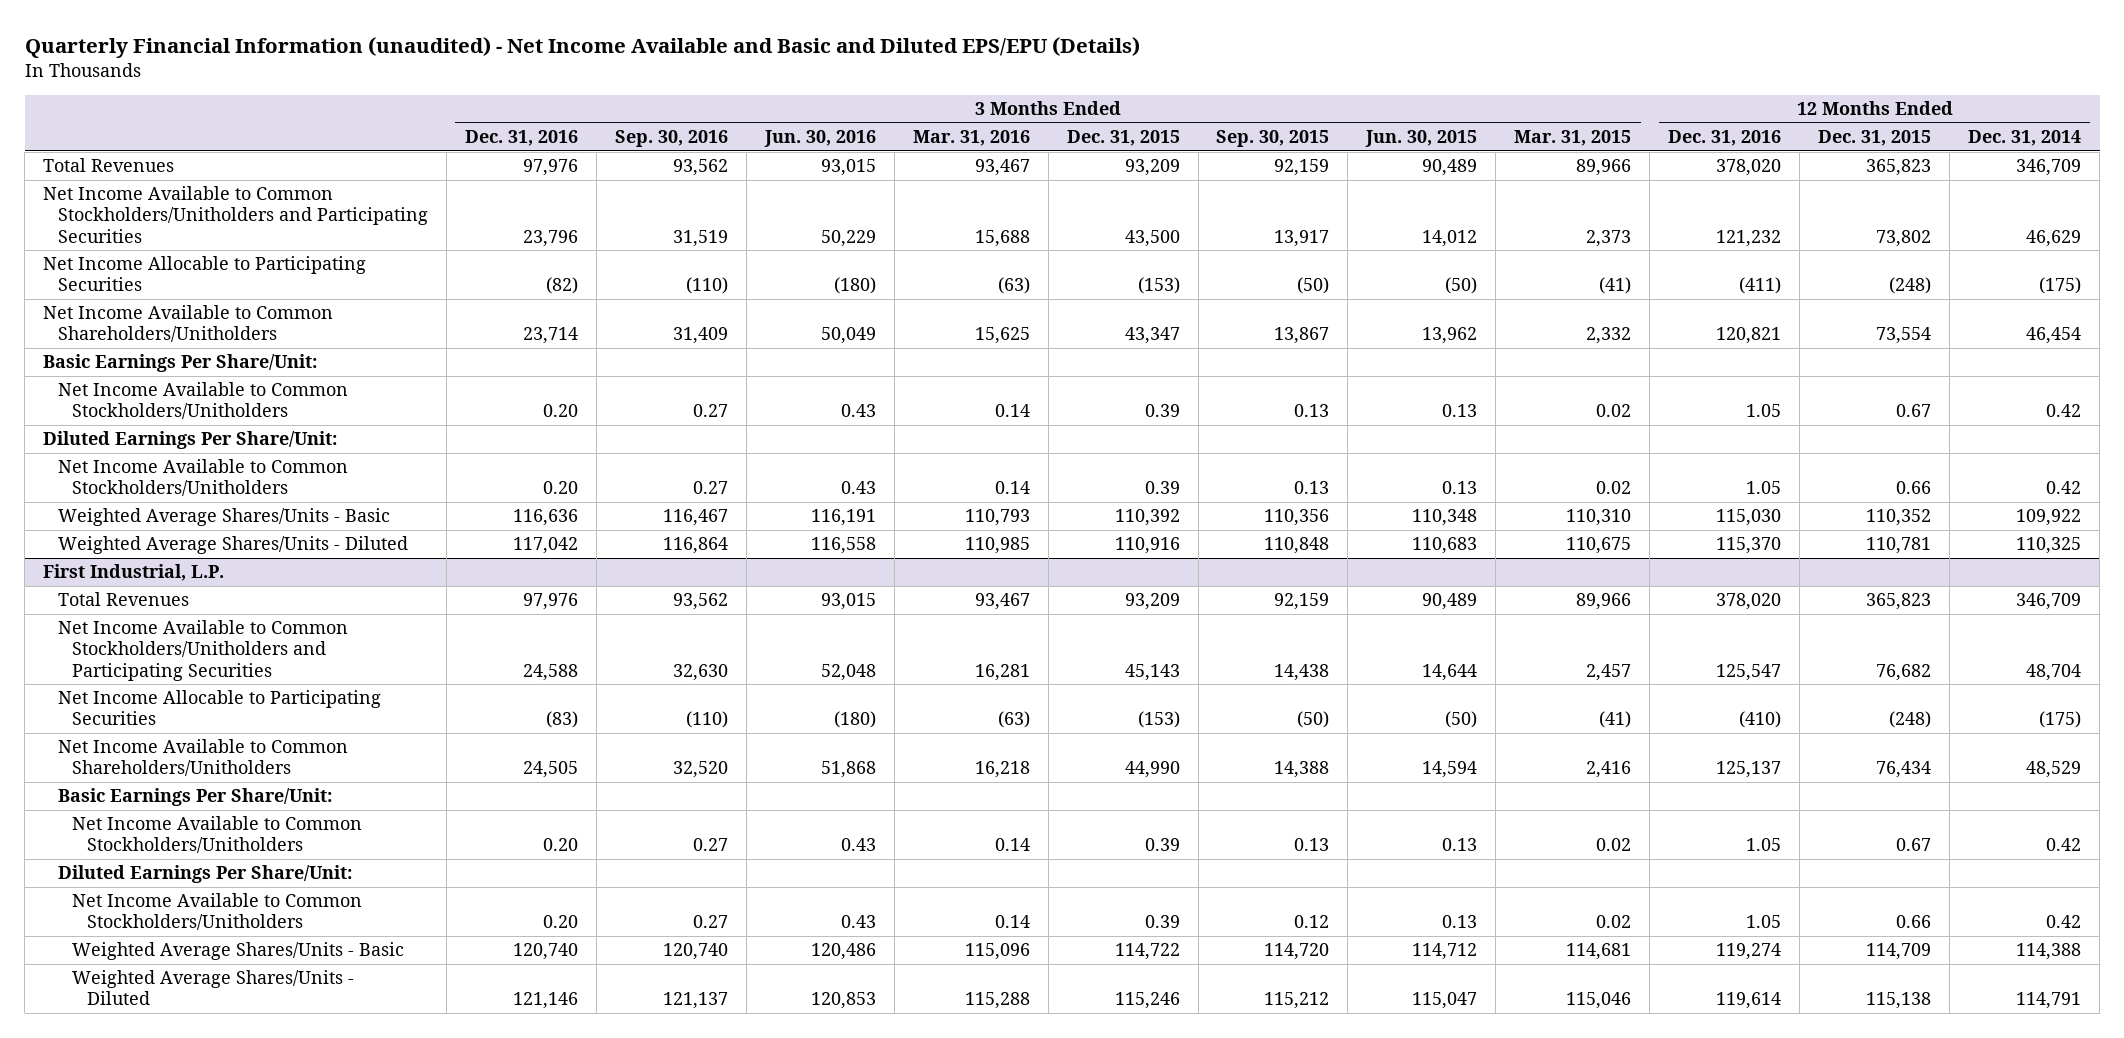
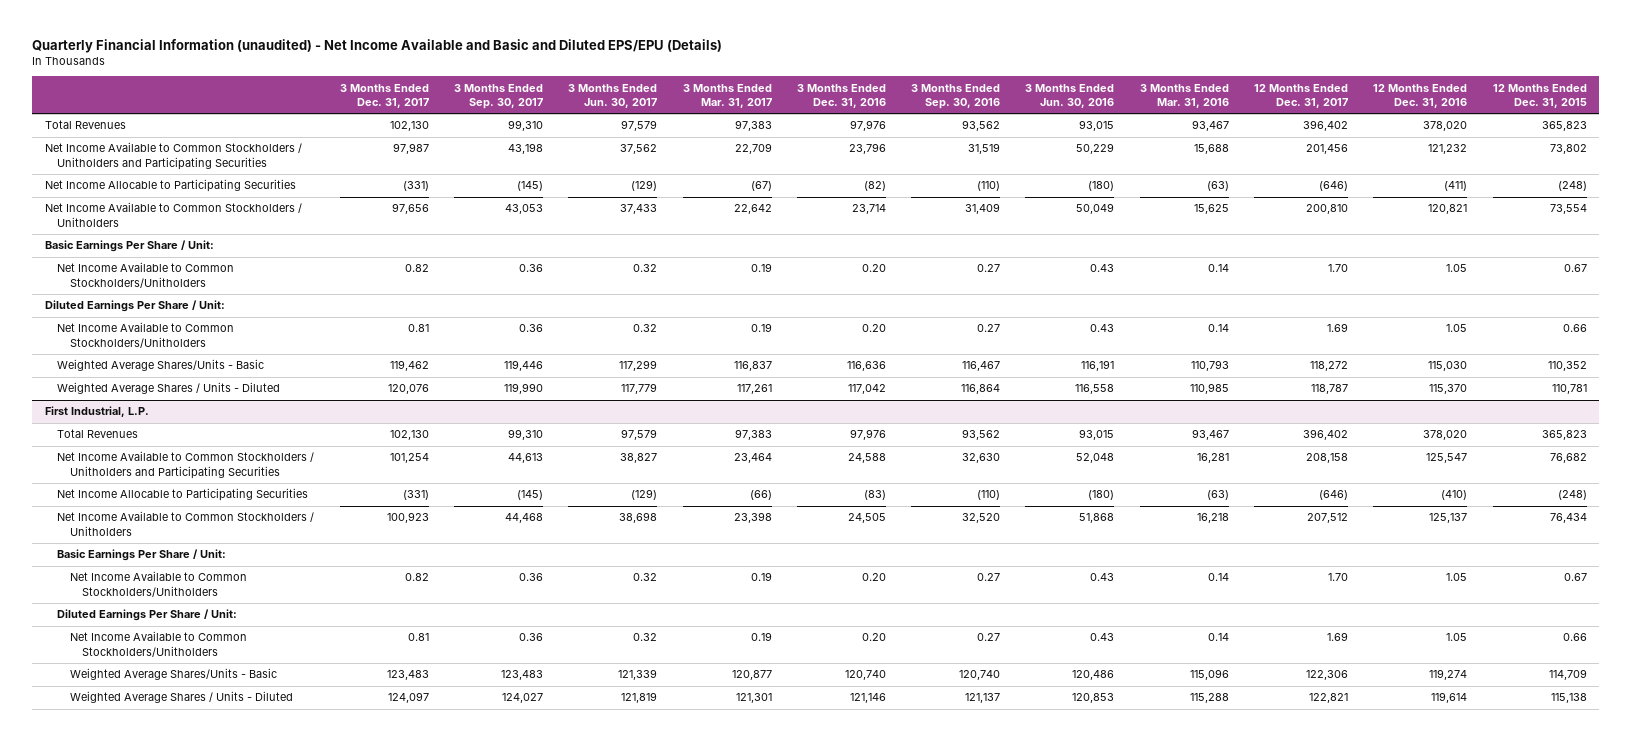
[1066,130,1180,147] Dec. 31, 2015 -> none
[1216,130,1330,148] Sep. 30, 2015 -> none
[1365,130,1478,148] Jun. 30, 2015 -> none
[1514,130,1632,147] Mar. 31, 2015 -> none
[1968,130,2082,147] Dec. 31, 2014 -> none
none -> [339,83,429,108] 3 Months Ended Dec. 31, 2017
none -> [453,83,543,109] 3 Months Ended Sep. 30, 2017
none -> [568,83,658,108] 3 Months Ended Jun. 30, 2017
none -> [682,83,772,108] 3 Months Ended Mar. 31, 2017
none -> [1253,83,1348,108] 12 Months Ended Dec. 31, 2017
[43,186,428,243] Net Income Available to Common Stockholders/Unitholders and Participating Securities -> [44,142,302,170] Net Income Available to Common Stockholders / Unitholders and Participating Securities
[43,305,334,343] Net Income Available to Common Shareholders/Unitholders -> [44,202,302,227] Net Income Available to Common Stockholders / Unitholders
[43,354,318,373] Basic Earnings Per Share/Unit: -> [44,240,214,253] Basic Earnings Per Share / Unit:
[43,431,338,450] Diluted Earnings Per Share/Unit: -> [44,300,225,313] Diluted Earnings Per Share / Unit:
[57,536,408,555] Weighted Average Shares/Units - Diluted -> [57,382,281,395] Weighted Average Shares / Units - Diluted
[57,620,348,681] Net Income Available to Common Stockholders/Unitholders and Participating Securities -> [57,451,315,479] Net Income Available to Common Stockholders / Unitholders and Participating Securities
[57,739,348,777] Net Income Available to Common Shareholders/Unitholders -> [57,511,315,536] Net Income Available to Common Stockholders / Unitholders
[57,788,332,807] Basic Earnings Per Share/Unit: -> [57,549,227,562] Basic Earnings Per Share / Unit:
[57,865,352,884] Diluted Earnings Per Share/Unit: -> [57,609,238,622] Diluted Earnings Per Share / Unit:
[72,970,355,1006] Weighted Average Shares/Units - Diluted -> [69,691,293,704] Weighted Average Shares / Units - Diluted

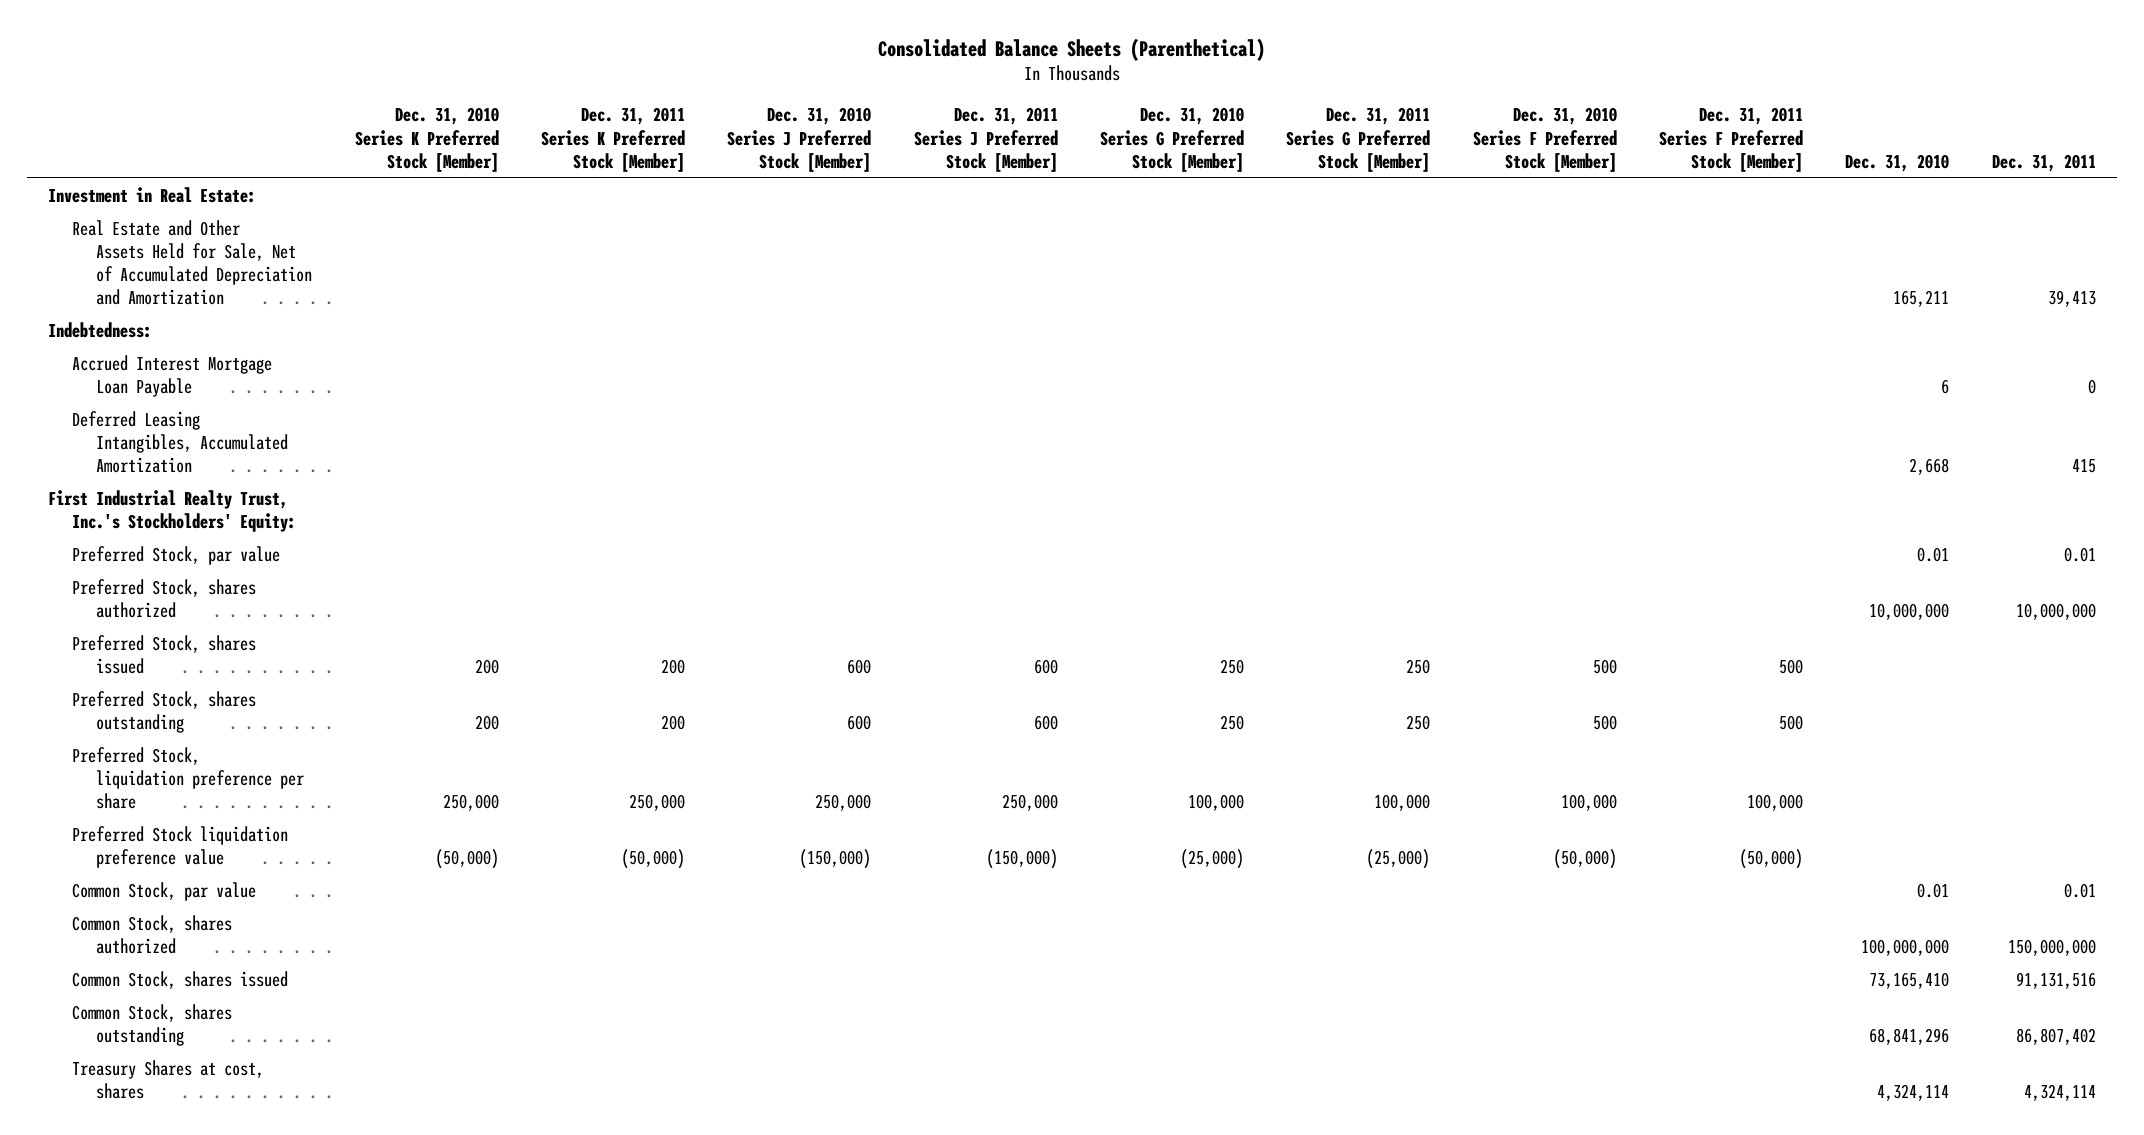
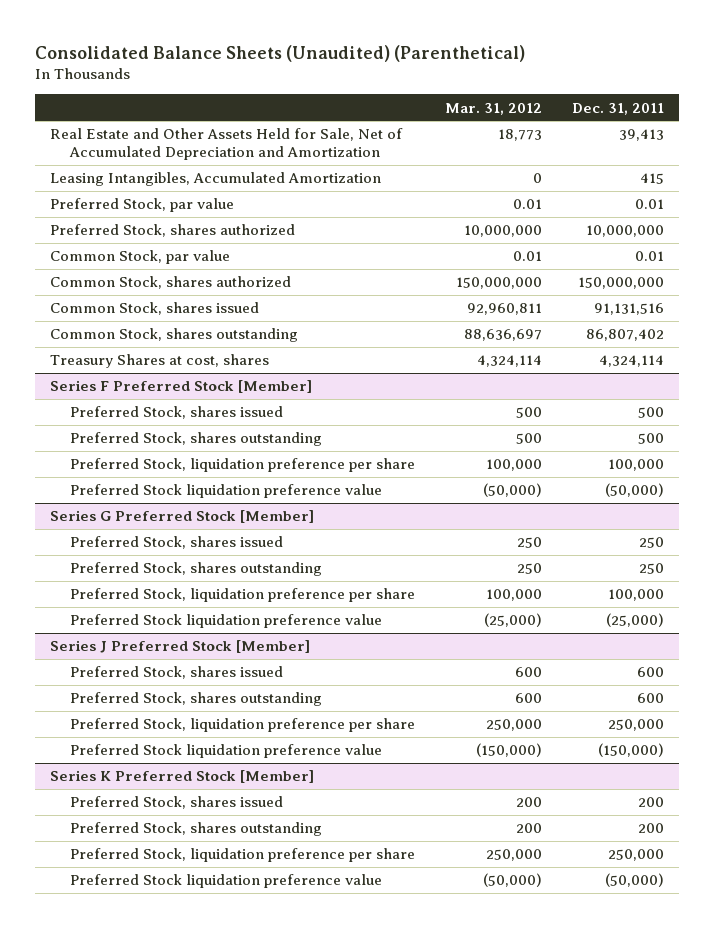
[878,37,1266,61] Consolidated Balance Sheets (Parenthetical) -> [35,44,526,62] Consolidated Balance Sheets (Unaudited) (Parenthetical)
[354,107,499,172] Dec. 31, 2010 Series K Preferred Stock [Member] -> none
[541,107,686,172] Dec. 31, 2011 Series K Preferred Stock [Member] -> none
[727,107,872,172] Dec. 31, 2010 Series J Preferred Stock [Member] -> none
[913,107,1058,172] Dec. 31, 2011 Series J Preferred Stock [Member] -> none
[1100,107,1245,172] Dec. 31, 2010 Series G Preferred Stock [Member] -> none
[1286,107,1431,172] Dec. 31, 2011 Series G Preferred Stock [Member] -> none
[1472,107,1617,172] Dec. 31, 2010 Series F Preferred Stock [Member] -> none
[1659,107,1804,172] Dec. 31, 2011 Series F Preferred Stock [Member] -> none
[1845,153,1950,172] Dec. 31, 2010 -> none
none -> [444,102,542,115] Mar. 31, 2012
[48,186,257,203] Investment in Real Estate: -> none
[48,321,153,338] Indebtedness: -> none
[72,354,273,398] Accrued Interest Mortgage Loan Payable -> none
[48,489,297,533] First Industrial Realty Trust, Inc.'s Stockholders' Equity: -> none
[72,410,289,474] Deferred Leasing Intangibles, Accumulated Amortization -> [50,172,382,187] Leasing Intangibles, Accumulated Amortization
[72,634,257,675] Preferred Stock, shares issued -> none
[72,690,257,734] Preferred Stock, shares outstanding -> none
[72,746,305,810] Preferred Stock, liquidation preference per share -> none
[72,825,289,869] Preferred Stock liquidation preference value -> none
none -> [50,380,313,394] Series F Preferred Stock [Member]
none -> [69,406,283,420] Preferred Stock, shares issued
none -> [69,432,322,447] Preferred Stock, shares outstanding
none -> [69,458,415,473] Preferred Stock, liquidation preference per share
none -> [69,484,382,499] Preferred Stock liquidation preference value
none -> [50,510,315,524] Series G Preferred Stock [Member]
none -> [69,536,283,550] Preferred Stock, shares issued
none -> [69,562,322,577] Preferred Stock, shares outstanding
none -> [69,588,415,603] Preferred Stock, liquidation preference per share
none -> [69,614,382,629] Preferred Stock liquidation preference value
none -> [50,640,311,654] Series J Preferred Stock [Member]
none -> [69,666,283,680] Preferred Stock, shares issued
none -> [69,692,322,707] Preferred Stock, shares outstanding
none -> [69,718,415,733] Preferred Stock, liquidation preference per share
none -> [69,744,382,759] Preferred Stock liquidation preference value
none -> [50,770,315,784] Series K Preferred Stock [Member]
none -> [69,796,283,810] Preferred Stock, shares issued
none -> [69,822,322,837] Preferred Stock, shares outstanding
none -> [69,848,415,863] Preferred Stock, liquidation preference per share
none -> [69,874,382,889] Preferred Stock liquidation preference value

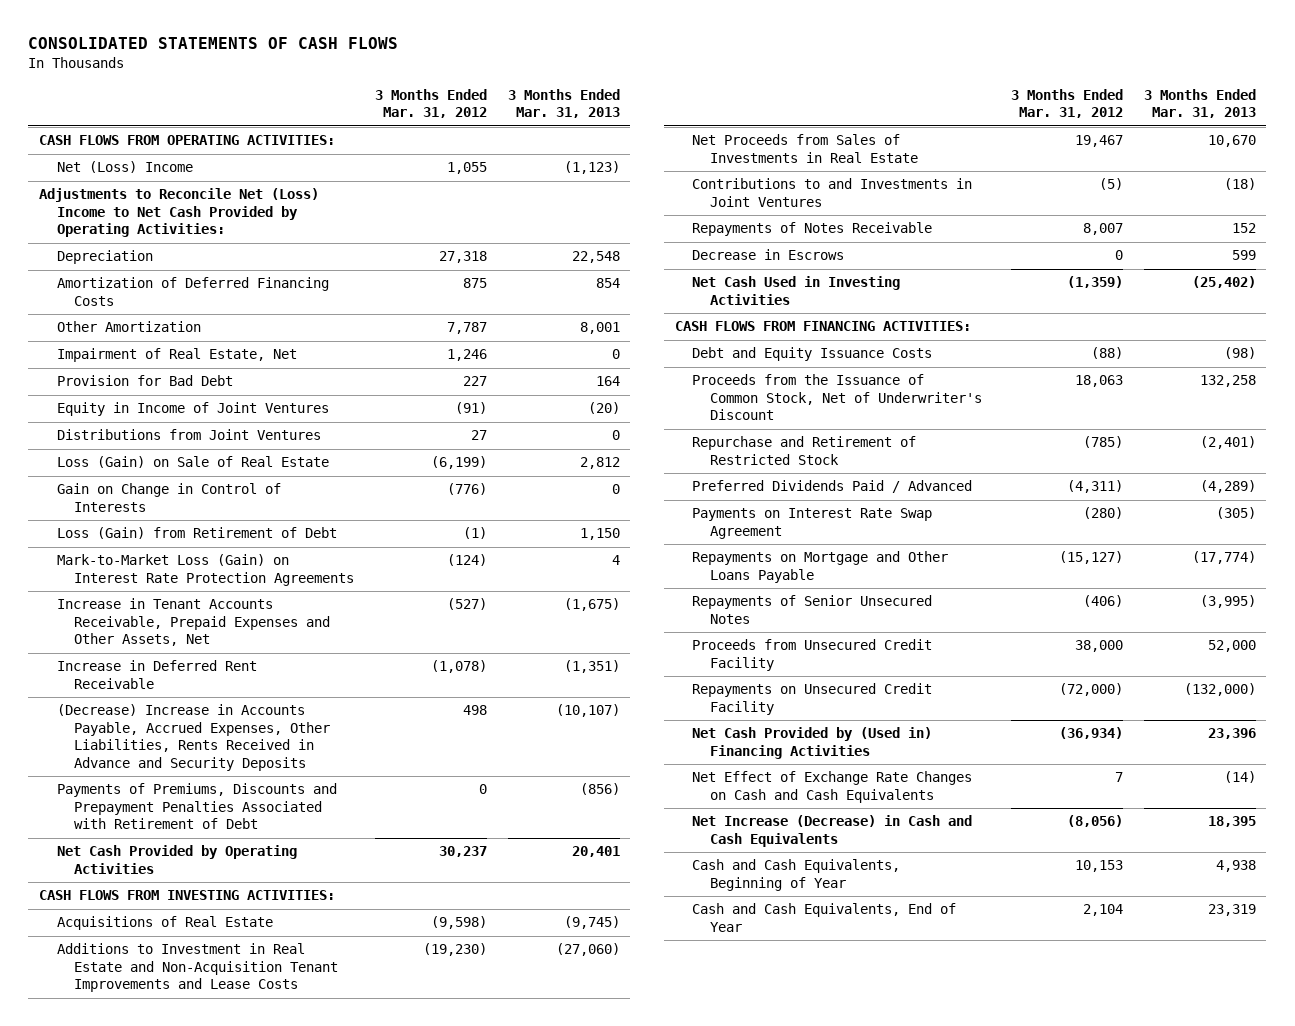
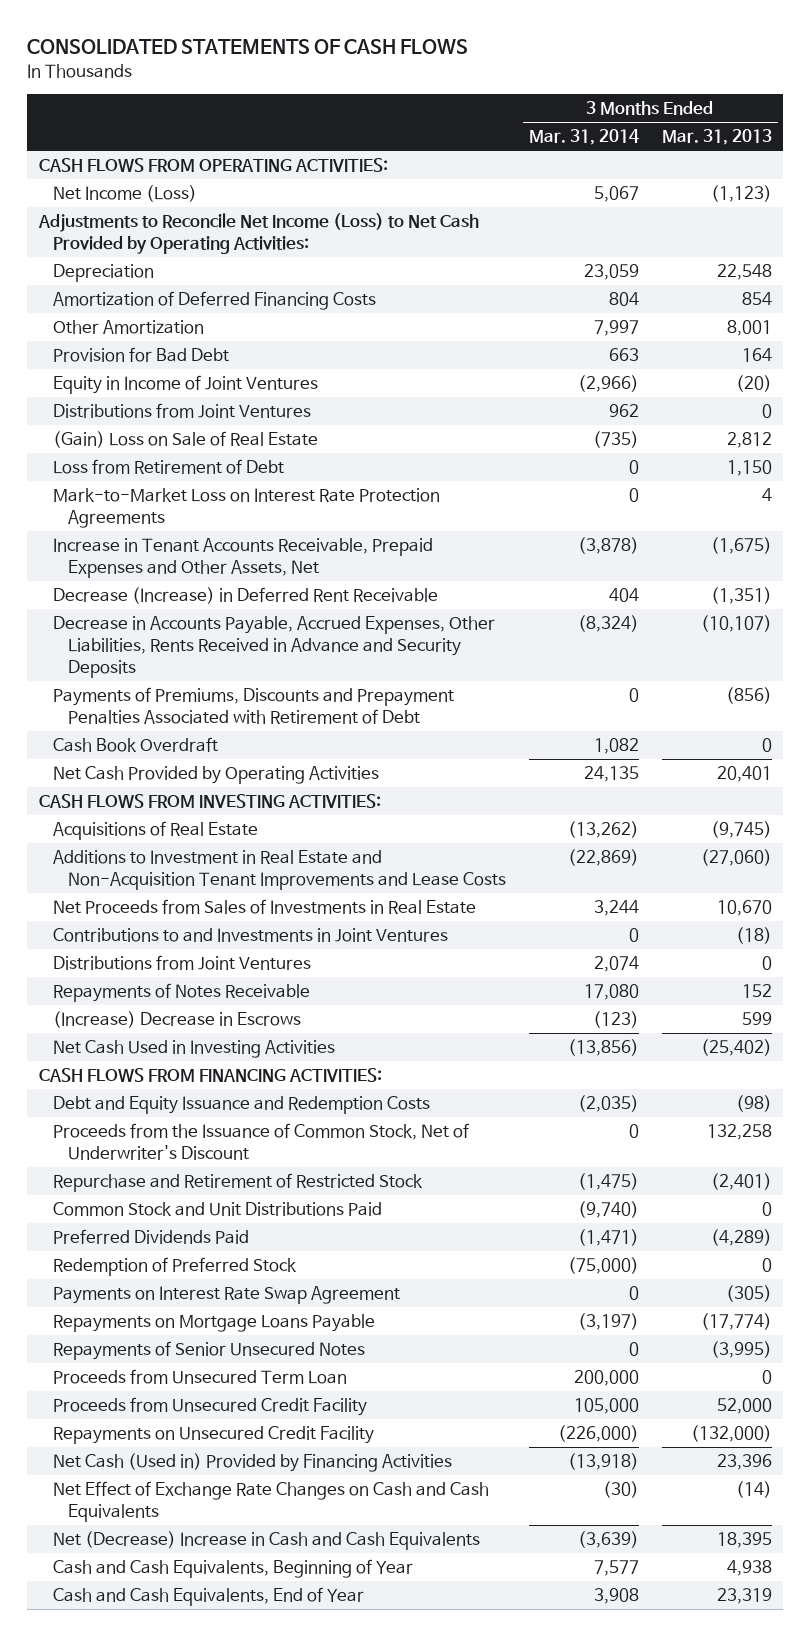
[375,88,488,119] 3 Months Ended Mar. 31, 2012 -> none
none -> [528,129,639,146] Mar. 31, 2014
[56,161,193,174] Net (Loss) Income -> [53,185,198,203] Net Income (Loss)
[38,188,319,238] Adjustments to Reconcile Net (Loss) Income to Net Cash Provided by Operating Activities: -> [37,213,479,254] Adjustments to Reconcile Net Income (Loss) to Net Cash Provided by Operating Activities:
[56,348,297,363] Impairment of Real Estate, Net -> none
[56,483,281,512] Gain on Change in Control of Interests -> none
[56,456,329,469] Loss (Gain) on Sale of Real Estate -> [53,431,319,449] (Gain) Loss on Sale of Real Estate
[56,527,337,540] Loss (Gain) from Retirement of Debt -> [53,459,285,475] Loss from Retirement of Debt
[56,554,355,586] Mark-to-Market Loss (Gain) on Interest Rate Protection Agreements -> [53,488,441,528] Mark-to-Market Loss on Interest Rate Protection Agreements
[56,660,257,689] Increase in Deferred Rent Receivable -> [53,587,439,605] Decrease (Increase) in Deferred Rent Receivable
[56,704,331,771] (Decrease) Increase in Accounts Payable, Accrued Expenses, Other Liabilities, Rents Received in Advance and Security Deposits -> [53,616,496,678] Decrease in Accounts Payable, Accrued Expenses, Other Liabilities, Rents Received in Advance and Security Deposits
none -> [53,737,219,753] Cash Book Overdraft
none -> [53,955,312,971] Distributions from Joint Ventures
[692,249,845,261] Decrease in Escrows -> [53,1011,302,1029] (Increase) Decrease in Escrows
[692,347,933,362] Debt and Equity Issuance Costs -> [53,1096,431,1115] Debt and Equity Issuance and Redemption Costs
none -> [53,1202,383,1217] Common Stock and Unit Distributions Paid
[692,480,973,494] Preferred Dividends Paid / Advanced -> [53,1229,250,1245] Preferred Dividends Paid
none -> [53,1257,298,1277] Redemption of Preferred Stock
[692,551,949,583] Repayments on Mortgage and Other Loans Payable -> [53,1314,376,1333] Repayments on Mortgage Loans Payable
none -> [53,1369,348,1385] Proceeds from Unsecured Term Loan
[692,727,933,759] Net Cash Provided by (Used in) Financing Activities -> [53,1453,453,1473] Net Cash (Used in) Provided by Financing Activities
[692,815,973,847] Net Increase (Decrease) in Cash and Cash Equivalents -> [53,1531,481,1551] Net (Decrease) Increase in Cash and Cash Equivalents

